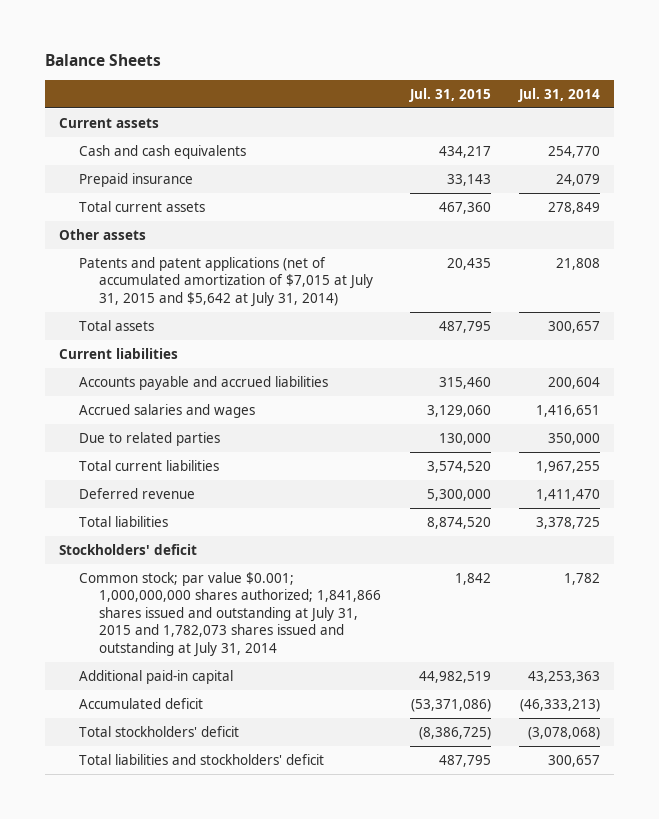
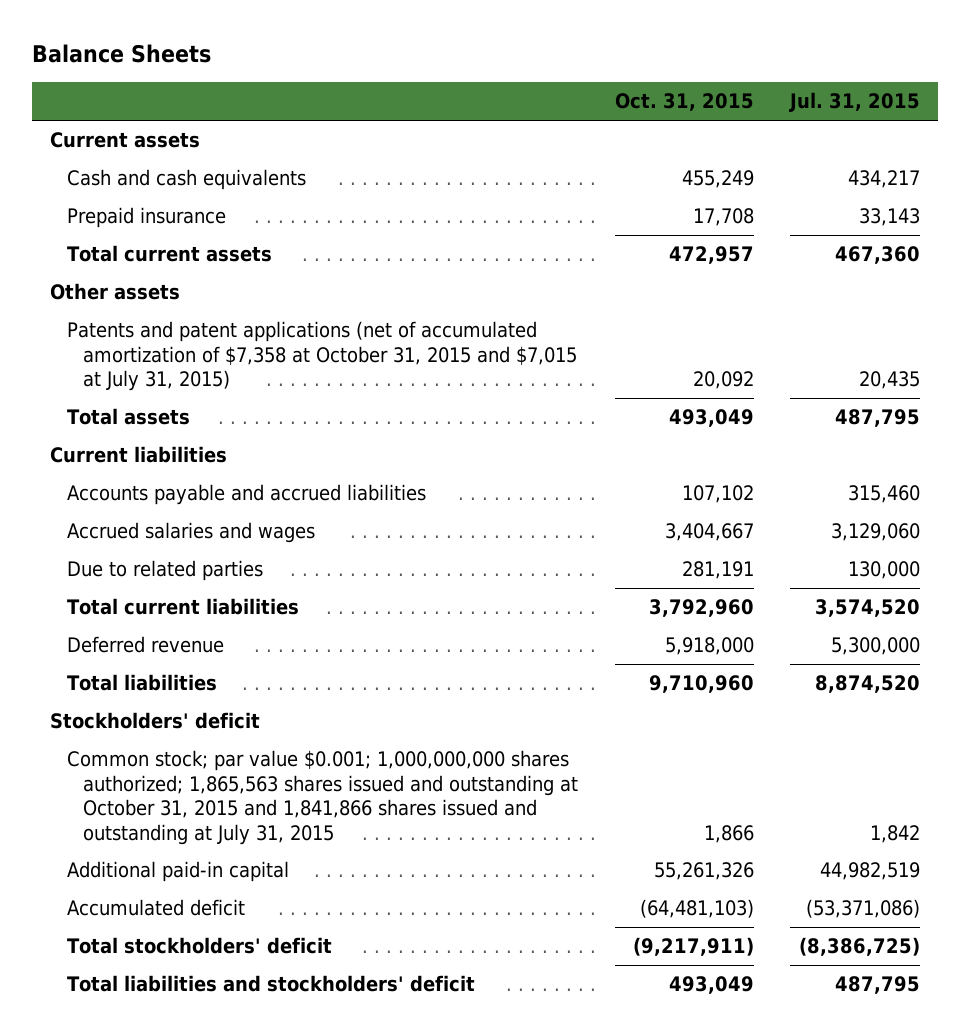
[517,87,600,102] Jul. 31, 2014 -> none
none -> [614,93,754,112] Oct. 31, 2015
[79,256,374,307] Patents and patent applications (net of accumulated amortization of $7,015 at July 31, 2015 and $5,642 at July 31, 2014) -> [66,321,578,392] Patents and patent applications (net of accumulated amortization of $7,358 at October 31, 2015 and $7,015 at July 31, 2015)
[79,571,382,657] Common stock; par value $0.001; 1,000,000,000 shares authorized; 1,841,866 shares issued and outstanding at July 31, 2015 and 1,782,073 shares issued and outstanding at July 31, 2014 -> [66,750,579,845] Common stock; par value $0.001; 1,000,000,000 shares authorized; 1,865,563 shares issued and outstanding at October 31, 2015 and 1,841,866 shares issued and outstanding at July 31, 2015

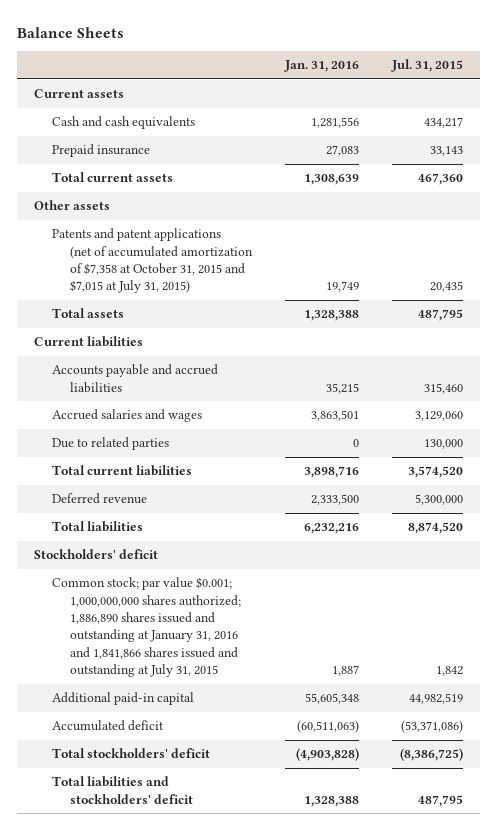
[614,93,754,112] Oct. 31, 2015 -> none
none -> [284,60,360,73] Jan. 31, 2016
[66,750,579,845] Common stock; par value $0.001; 1,000,000,000 shares authorized; 1,865,563 shares issued and outstanding at October 31, 2015 and 1,841,866 shares issued and outstanding at July 31, 2015 -> [51,577,242,678] Common stock; par value $0.001; 1,000,000,000 shares authorized; 1,886,890 shares issued and outstanding at January 31, 2016 and 1,841,866 shares issued and outstanding at July 31, 2015

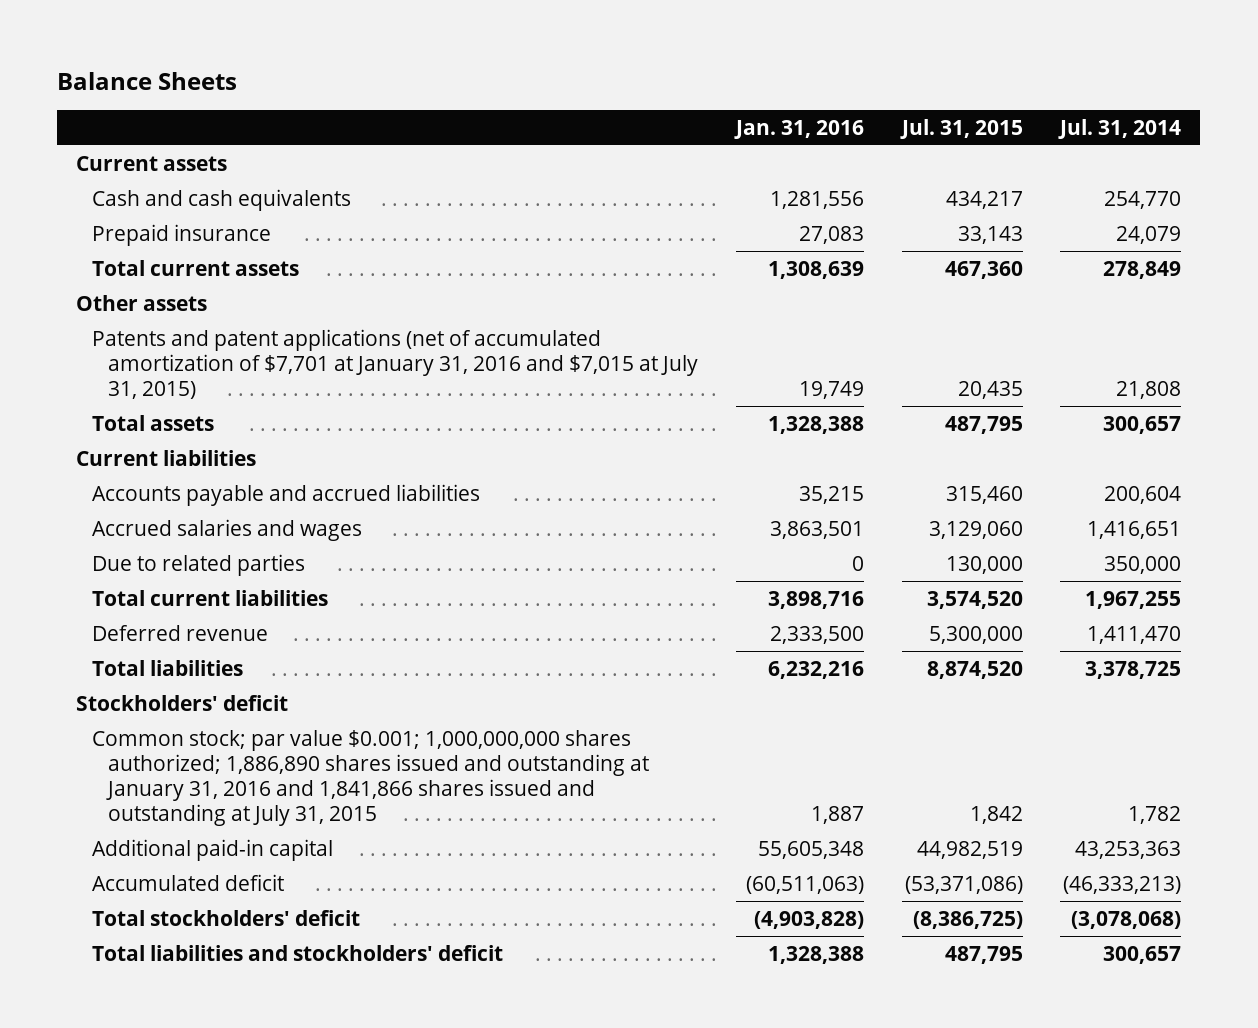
none -> [1058,118,1182,139] Jul. 31, 2014
[51,228,254,294] Patents and patent applications (net of accumulated amortization of $7,358 at October 31, 2015 and $7,015 at July 31, 2015) -> [92,328,699,400] Patents and patent applications (net of accumulated amortization of $7,701 at January 31, 2016 and $7,015 at July 31, 2015)

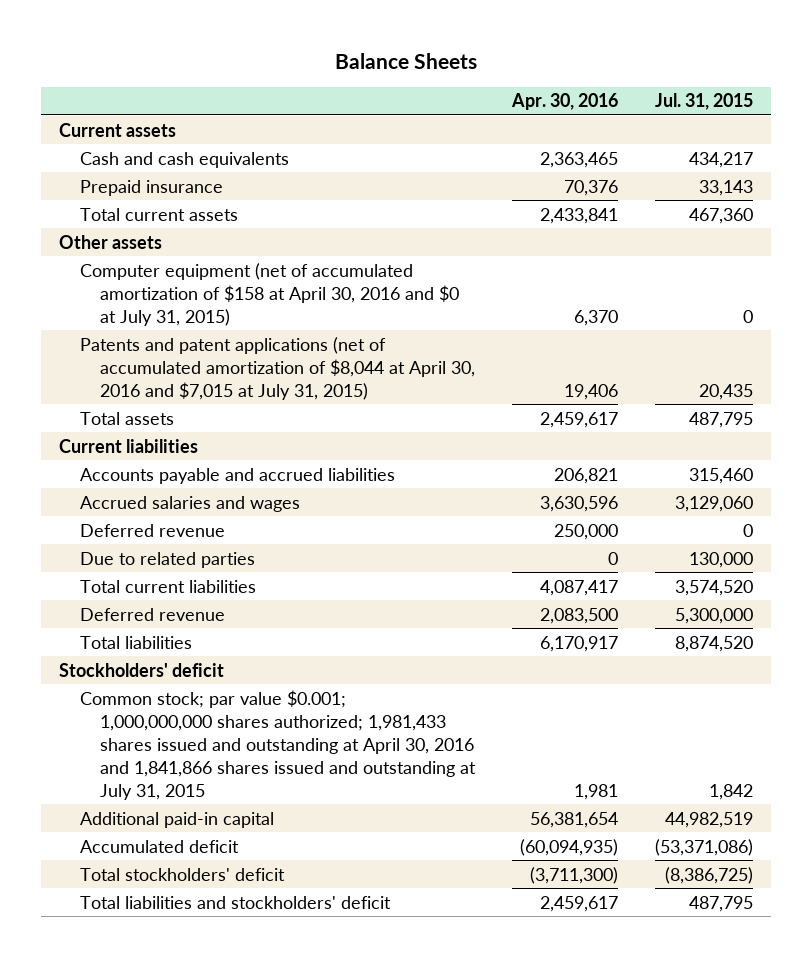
[733,119,864,139] Jan. 31, 2016 -> none
[1058,118,1182,139] Jul. 31, 2014 -> none
none -> [510,93,618,111] Apr. 30, 2016
none -> [79,262,460,326] Computer equipment (net of accumulated amortization of $158 at April 30, 2016 and $0 at July 31, 2015)
[92,328,699,400] Patents and patent applications (net of accumulated amortization of $7,701 at January 31, 2016 and $7,015 at July 31, 2015) -> [79,336,476,400] Patents and patent applications (net of accumulated amortization of $8,044 at April 30, 2016 and $7,015 at July 31, 2015)
none -> [79,523,225,537] Deferred revenue
[92,729,650,827] Common stock; par value $0.001; 1,000,000,000 shares authorized; 1,886,890 shares issued and outstanding at January 31, 2016 and 1,841,866 shares issued and outstanding at July 31, 2015 -> [79,689,477,800] Common stock; par value $0.001; 1,000,000,000 shares authorized; 1,981,433 shares issued and outstanding at April 30, 2016 and 1,841,866 shares issued and outstanding at July 31, 2015

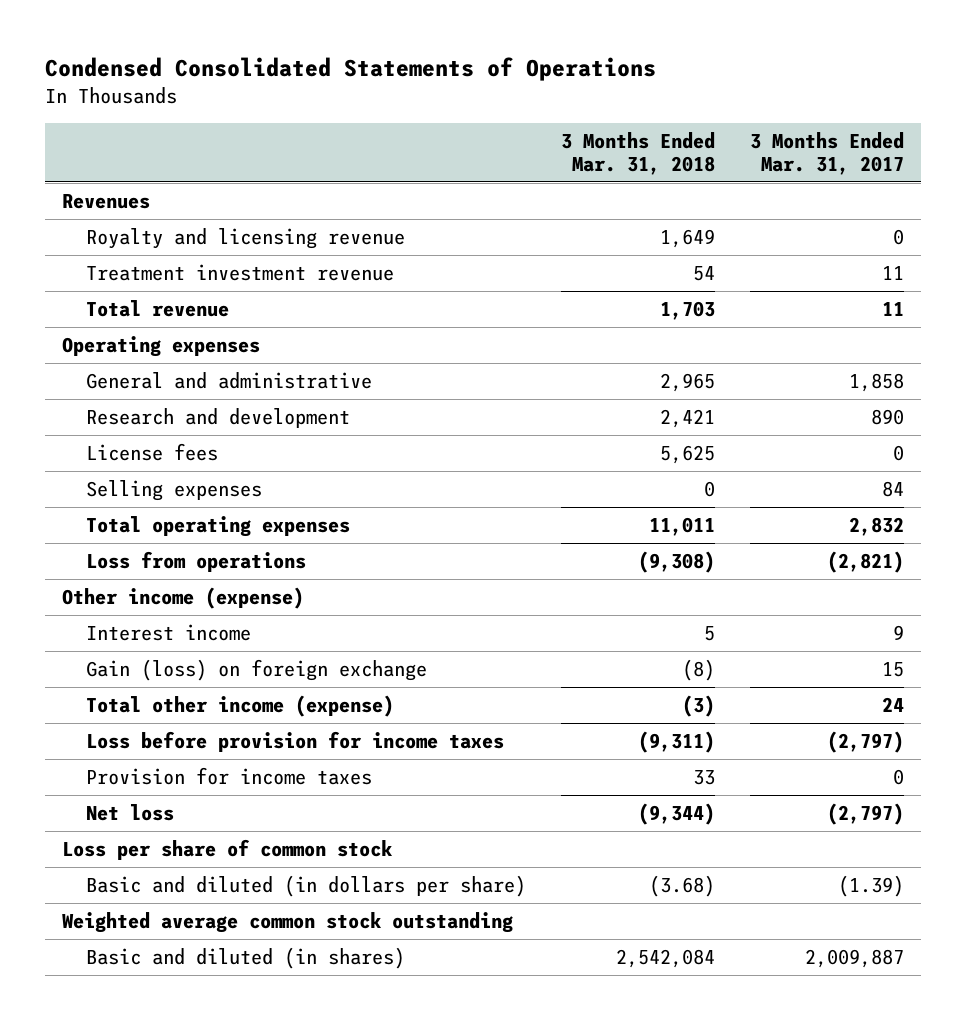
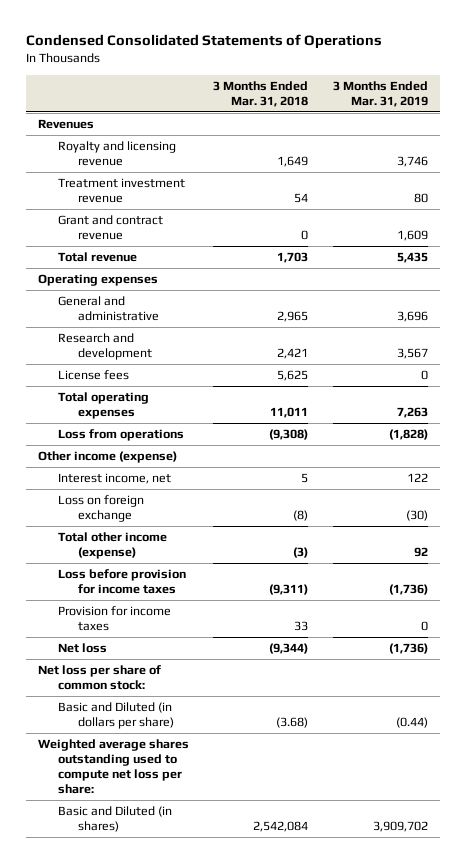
[749,131,904,175] 3 Months Ended Mar. 31, 2017 -> none
none -> [333,80,429,107] 3 Months Ended Mar. 31, 2019
none -> [57,215,163,241] Grant and contract revenue
[85,479,262,501] Selling expenses -> none
[85,623,251,641] Interest income -> [57,473,171,485] Interest income, net
[85,658,427,681] Gain (loss) on foreign exchange -> [57,495,144,523] Loss on foreign exchange
[62,911,514,933] Weighted average common stock outstanding -> none
[62,838,394,860] Loss per share of common stock -> [37,665,161,691] Net loss per share of common stock:
[85,874,526,897] Basic and diluted (in dollars per share) -> [57,702,174,730] Basic and Diluted (in dollars per share)
none -> [37,739,189,794] Weighted average shares outstanding used to compute net loss per share:
[85,946,405,969] Basic and diluted (in shares) -> [57,806,172,833] Basic and Diluted (in shares)

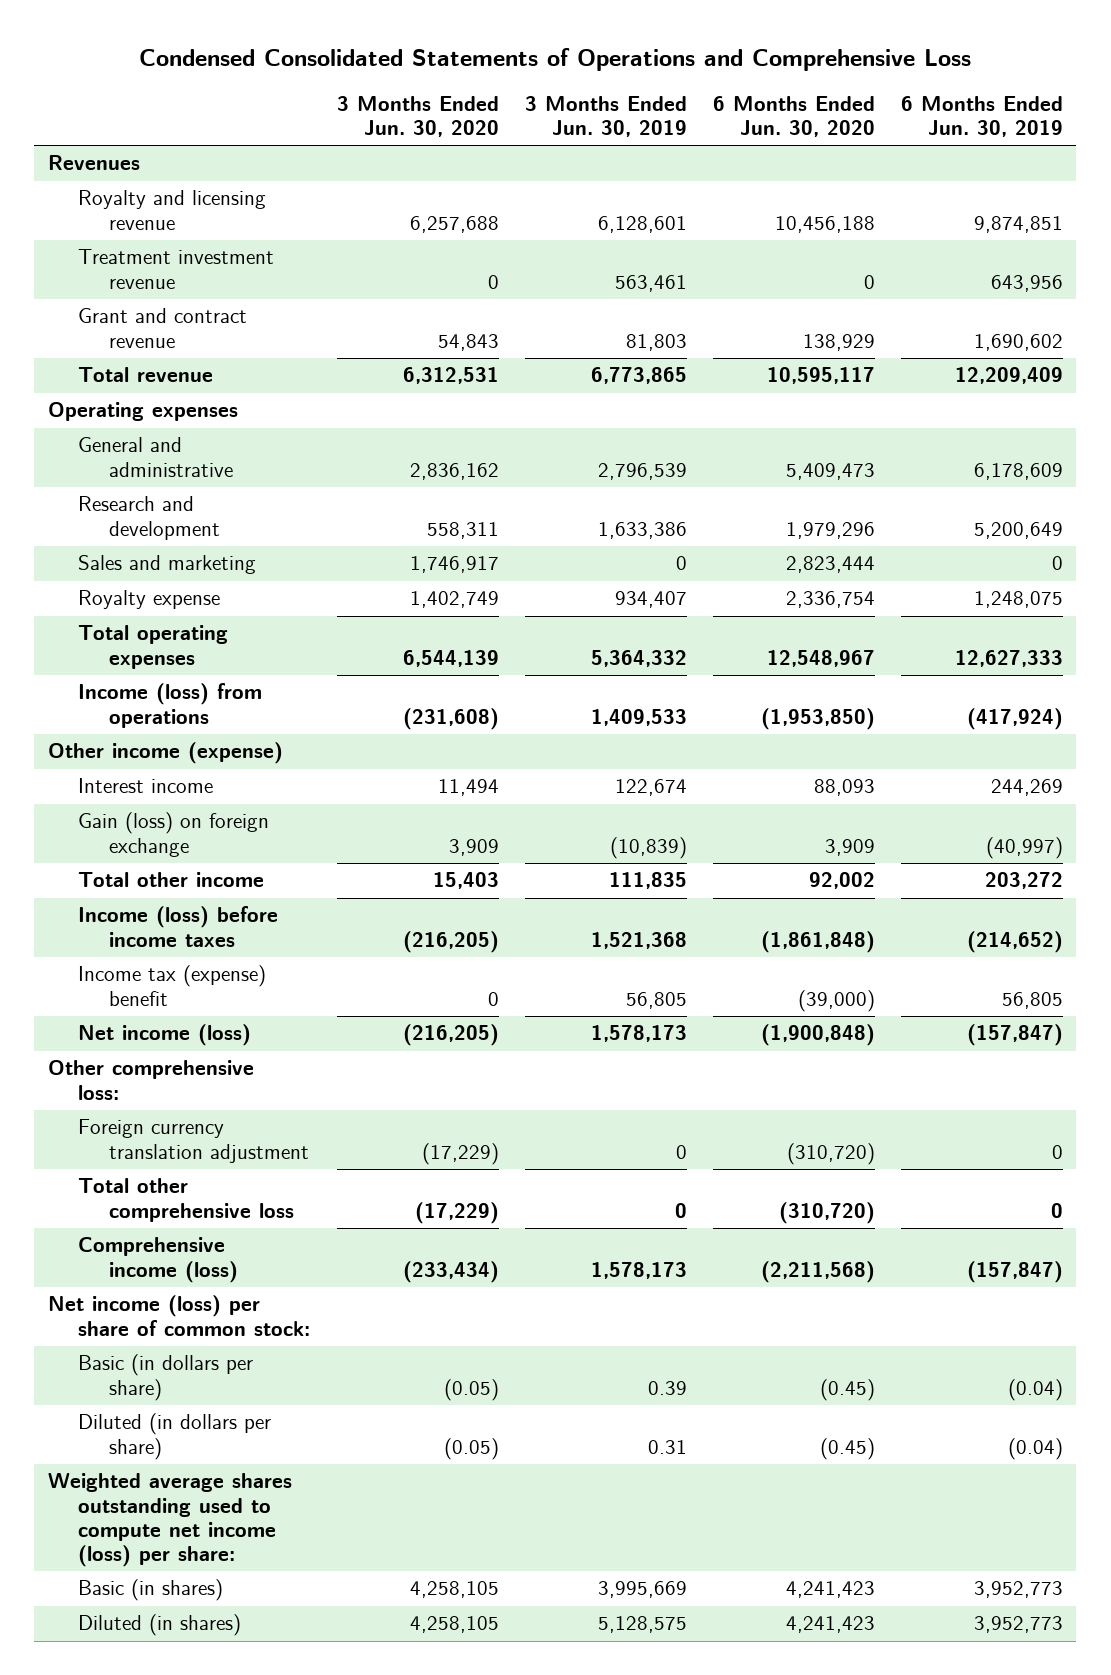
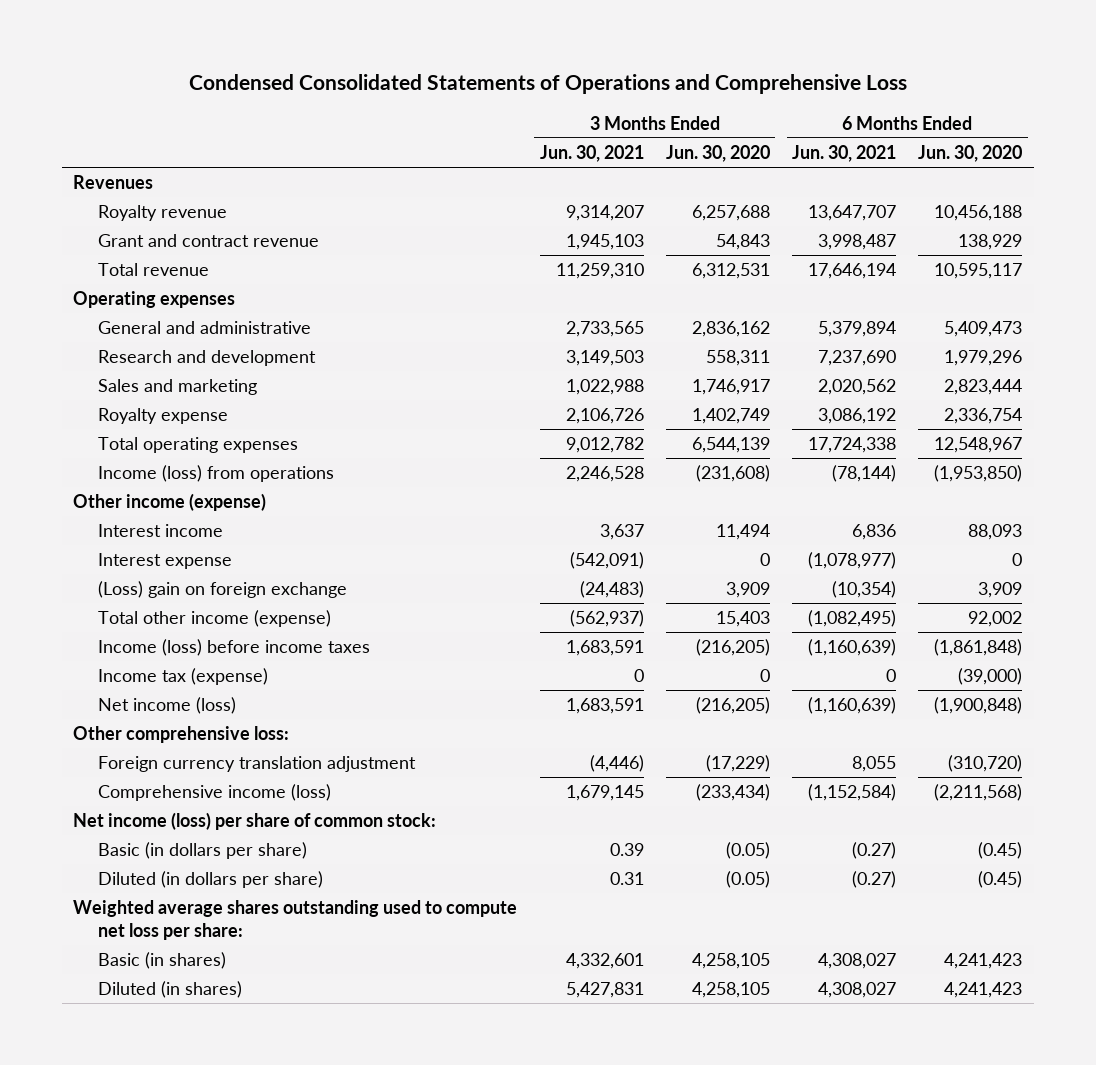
[524,95,687,137] 3 Months Ended Jun. 30, 2019 -> none
[901,95,1064,137] 6 Months Ended Jun. 30, 2019 -> none
none -> [539,145,644,163] Jun. 30, 2021
none -> [792,145,897,163] Jun. 30, 2021
[78,249,275,289] Treatment investment revenue -> none
[78,190,267,230] Royalty and licensing revenue -> [98,205,228,222] Royalty revenue
none -> [98,553,233,570] Interest expense
[78,812,270,857] Gain (loss) on foreign exchange -> [98,581,348,599] (Loss) gain on foreign exchange
[78,872,265,888] Total other income -> [98,610,332,628] Total other income (expense)
[78,965,267,1006] Income tax (expense) benefit -> [98,668,269,686] Income tax (expense)
[78,1178,295,1222] Total other comprehensive loss -> none
[47,1473,292,1568] Weighted average shares outstanding used to compute net income (loss) per share: -> [73,900,518,941] Weighted average shares outstanding used to compute net loss per share:

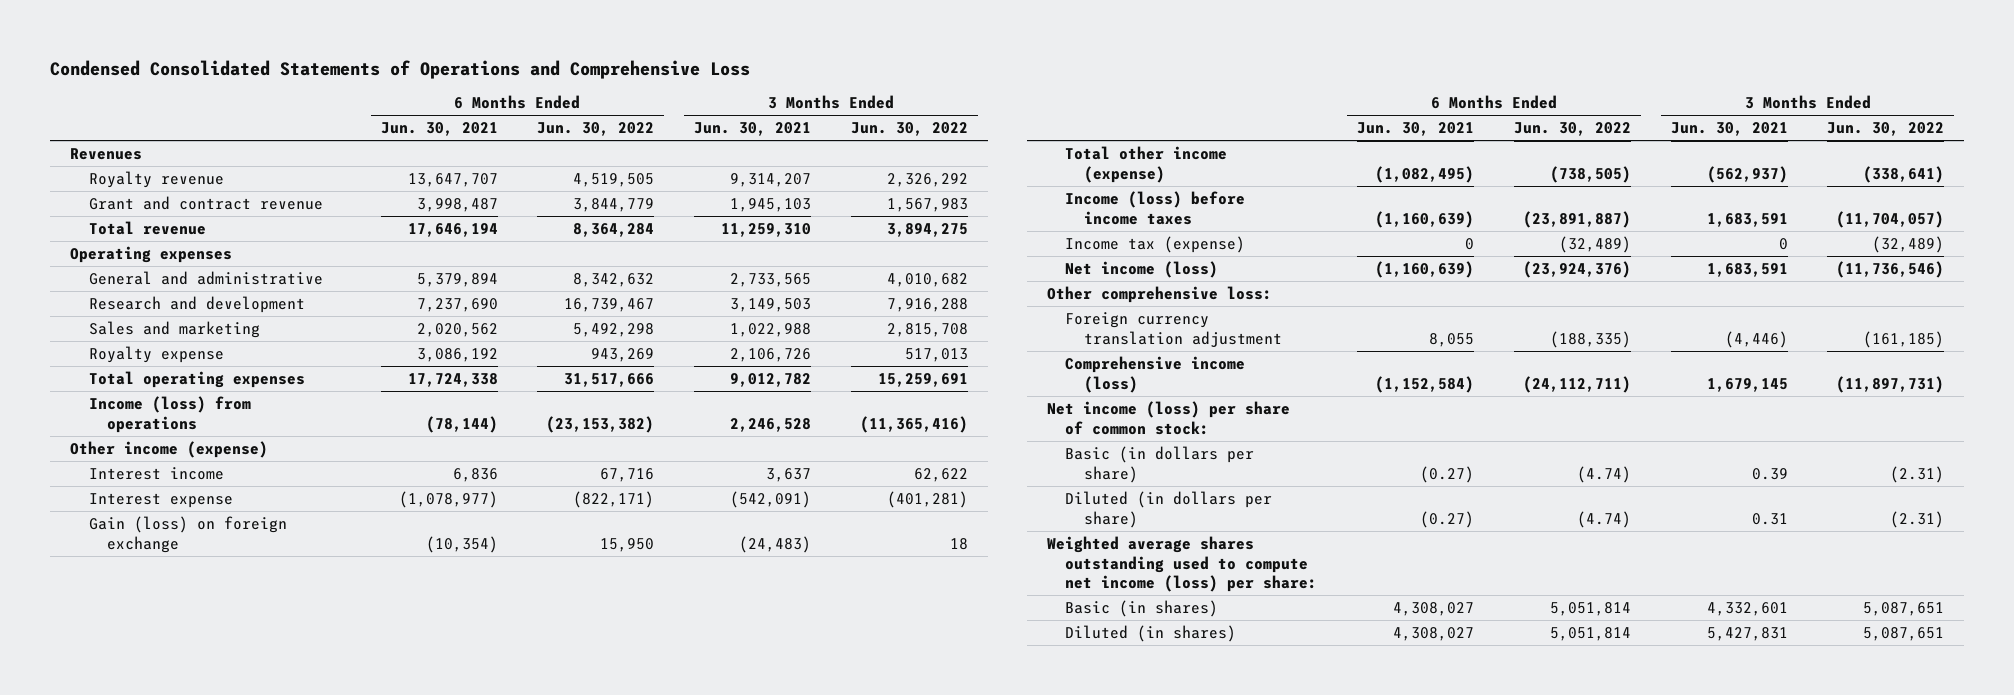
[665,145,770,163] Jun. 30, 2020 -> none
[918,145,1023,163] Jun. 30, 2020 -> none
none -> [537,122,655,137] Jun. 30, 2022
none -> [850,122,968,137] Jun. 30, 2022
[98,581,348,599] (Loss) gain on foreign exchange -> [88,515,287,553] Gain (loss) on foreign exchange
[73,900,518,941] Weighted average shares outstanding used to compute net loss per share: -> [1046,535,1318,593] Weighted average shares outstanding used to compute net income (loss) per share:

